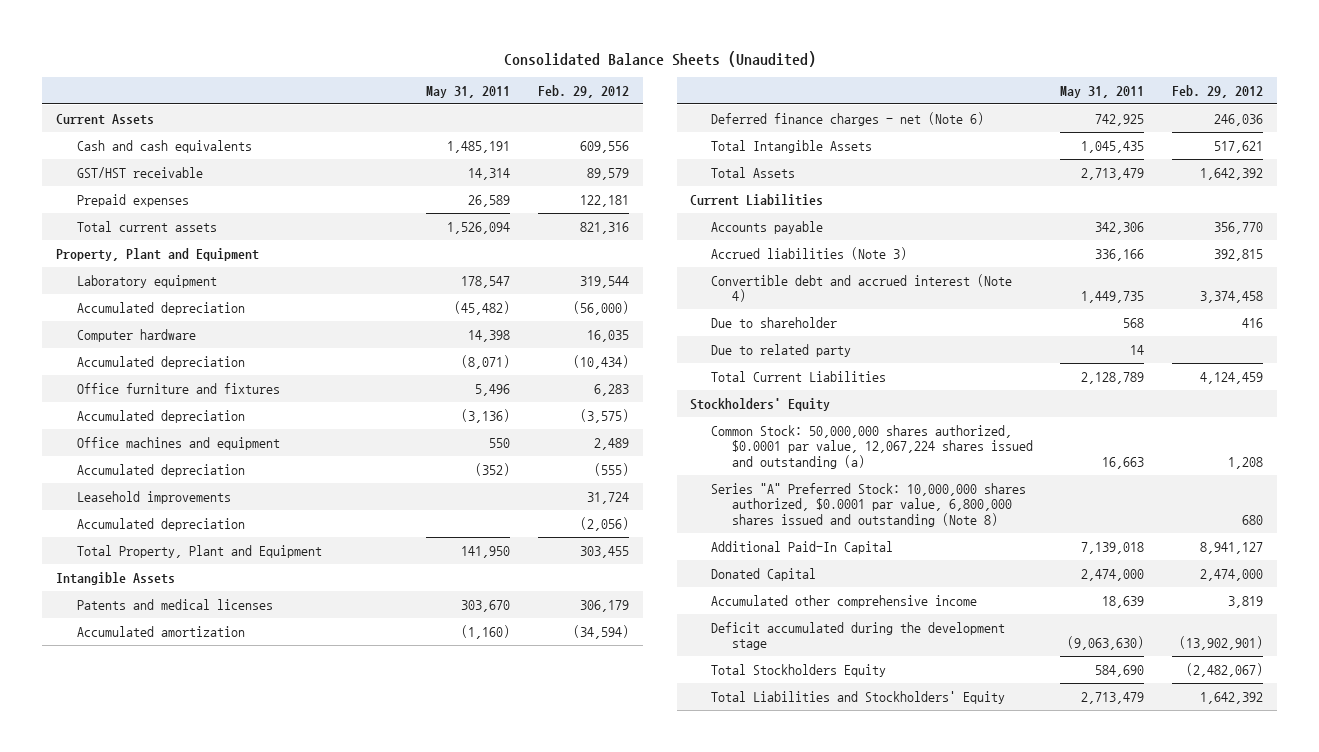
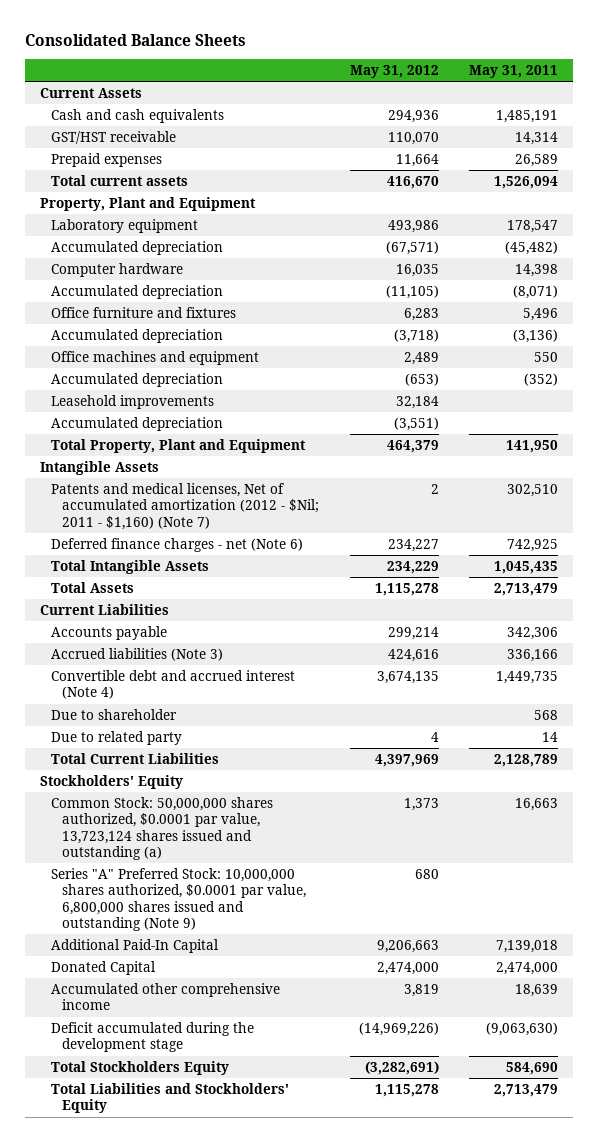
[503,50,816,67] Consolidated Balance Sheets (Unaudited) -> [24,33,246,46] Consolidated Balance Sheets
[537,84,629,98] Feb. 29, 2012 -> none
none -> [349,65,439,79] May 31, 2012
[76,598,273,610] Patents and medical licenses -> none
[76,625,245,637] Accumulated amortization -> none
none -> [51,482,320,530] Patents and medical licenses, Net of accumulated amortization (2012 - $Nil; 2011 - $1,160) (Note 7)
[711,424,1033,470] Common Stock: 50,000,000 shares authorized, $0.0001 par value, 12,067,224 shares issued and outstanding (a) -> [51,796,274,861] Common Stock: 50,000,000 shares authorized, $0.0001 par value, 13,723,124 shares issued and outstanding (a)
[711,482,1027,528] Series "A" Preferred Stock: 10,000,000 shares authorized, $0.0001 par value, 6,800,000 shares issued and outstanding (Note 8) -> [51,867,307,932] Series "A" Preferred Stock: 10,000,000 shares authorized, $0.0001 par value, 6,800,000 shares issued and outstanding (Note 9)

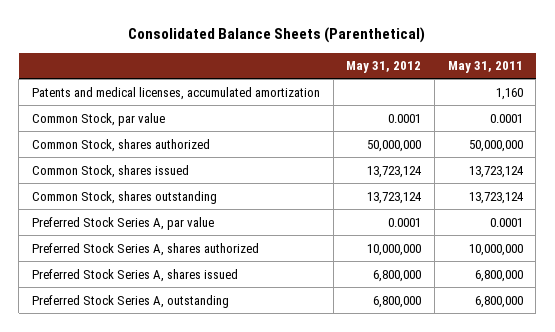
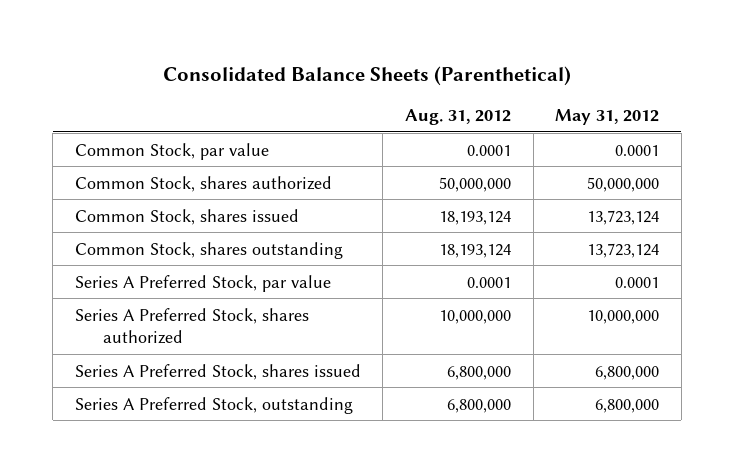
[447,61,523,74] May 31, 2011 -> none
none -> [404,109,511,126] Aug. 31, 2012
[32,86,321,100] Patents and medical licenses, accumulated amortization -> none
[32,216,215,230] Preferred Stock Series A, par value -> [74,274,331,292] Series A Preferred Stock, par value
[32,242,260,256] Preferred Stock Series A, shares authorized -> [74,307,309,345] Series A Preferred Stock, shares authorized
[32,268,239,282] Preferred Stock Series A, shares issued -> [74,363,361,380] Series A Preferred Stock, shares issued
[32,294,230,308] Preferred Stock Series A, outstanding -> [74,396,353,414] Series A Preferred Stock, outstanding

